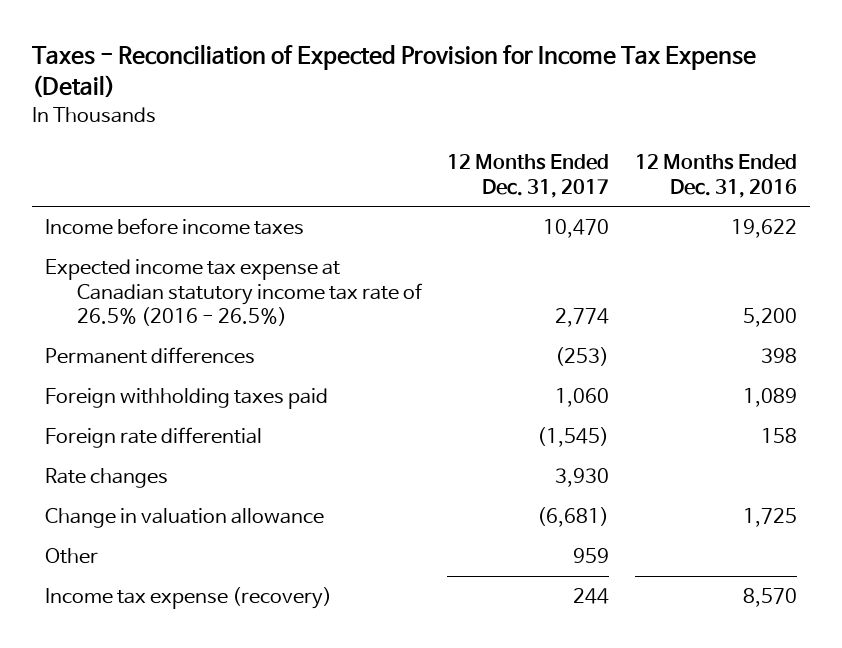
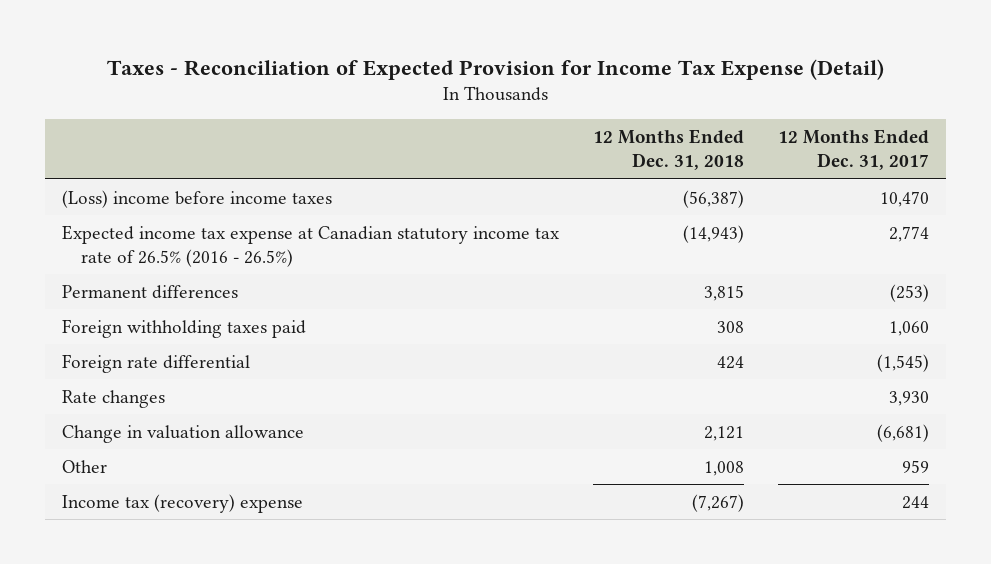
[635,154,798,198] 12 Months Ended Dec. 31, 2016 -> none
none -> [593,128,745,171] 12 Months Ended Dec. 31, 2018
[44,218,304,236] Income before income taxes -> [62,189,333,208] (Loss) income before income taxes
[44,587,332,610] Income tax expense (recovery) -> [62,493,304,513] Income tax (recovery) expense

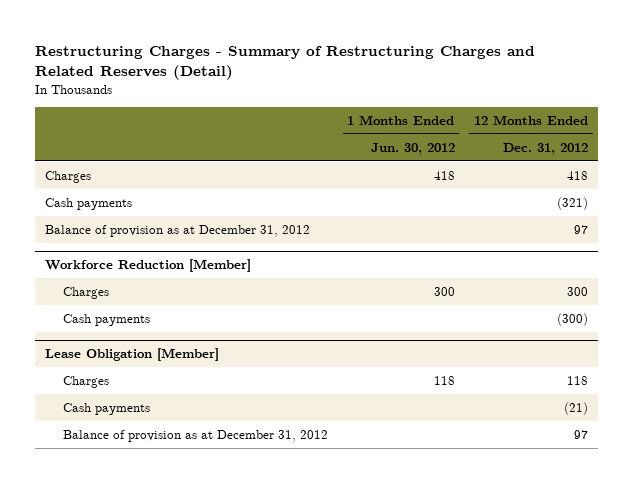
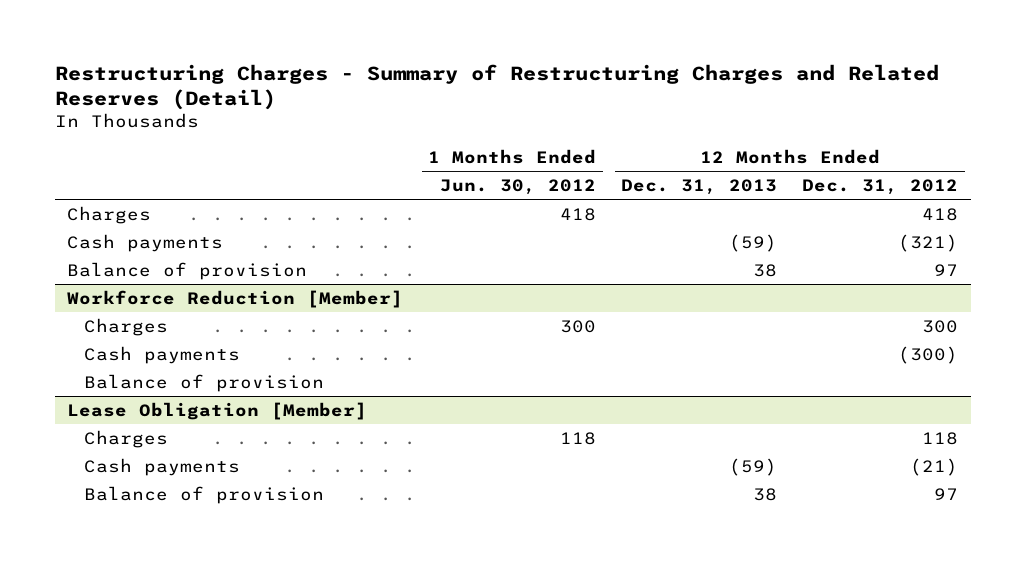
none -> [621,179,778,196] Dec. 31, 2013
[45,225,311,238] Balance of provision as at December 31, 2012 -> [67,261,308,280] Balance of provision
none -> [84,373,325,392] Balance of provision
[62,430,328,443] Balance of provision as at December 31, 2012 -> [84,485,325,504] Balance of provision

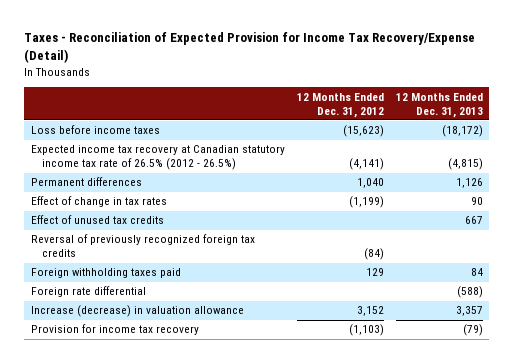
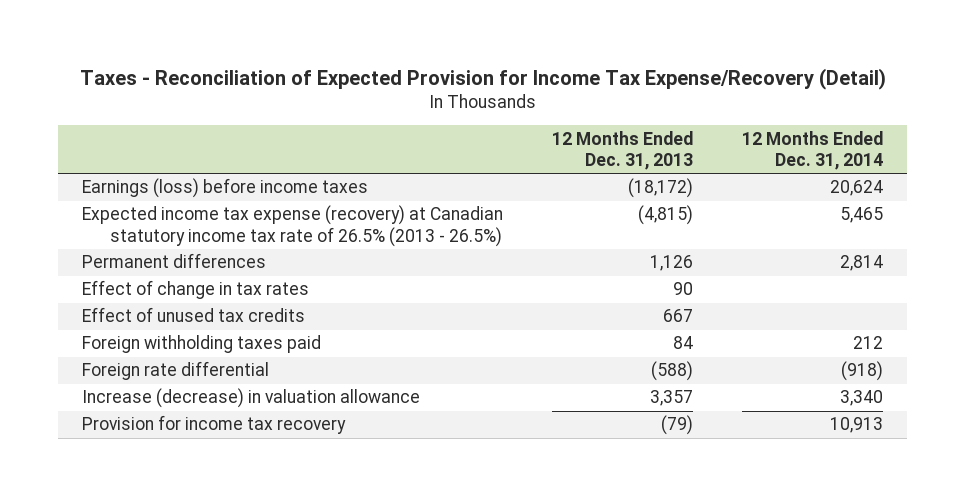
[24,32,476,64] Taxes - Reconciliation of Expected Provision for Income Tax Recovery/Expense (Detail) -> [79,67,886,90] Taxes - Reconciliation of Expected Provision for Income Tax Expense/Recovery (Detail)
[296,92,384,118] 12 Months Ended Dec. 31, 2012 -> none
none -> [742,130,884,170] 12 Months Ended Dec. 31, 2014
[30,125,160,135] Loss before income taxes -> [82,178,369,199] Earnings (loss) before income taxes
[30,145,285,171] Expected income tax recovery at Canadian statutory income tax rate of 26.5% (2012 - 26.5%) -> [82,205,504,247] Expected income tax expense (recovery) at Canadian statutory income tax rate of 26.5% (2013 - 26.5%)
[30,234,255,258] Reversal of previously recognized foreign tax credits -> none

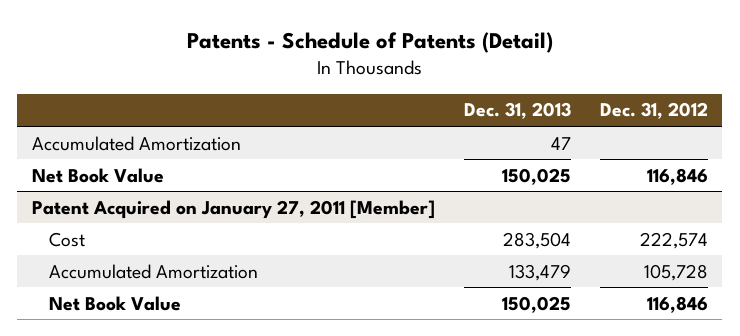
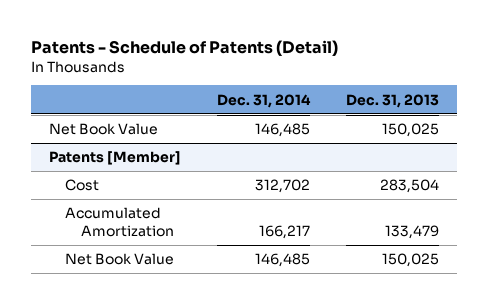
[599,102,708,120] Dec. 31, 2012 -> none
none -> [216,93,311,108] Dec. 31, 2014
[31,135,241,151] Accumulated Amortization -> none
[31,199,435,219] Patent Acquired on January 27, 2011 [Member] -> none
none -> [49,151,182,166] Patents [Member]

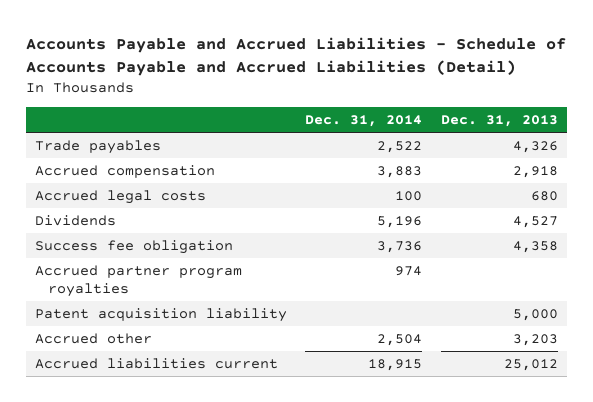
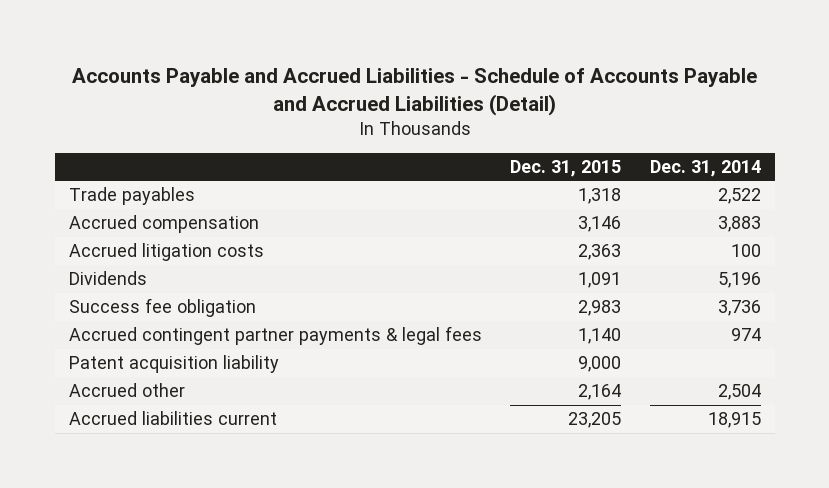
[440,115,558,128] Dec. 31, 2013 -> none
none -> [510,159,622,177] Dec. 31, 2015
[34,190,206,205] Accrued legal costs -> [68,243,264,262] Accrued litigation costs
[34,265,242,297] Accrued partner program royalties -> [68,326,482,346] Accrued contingent partner payments & legal fees

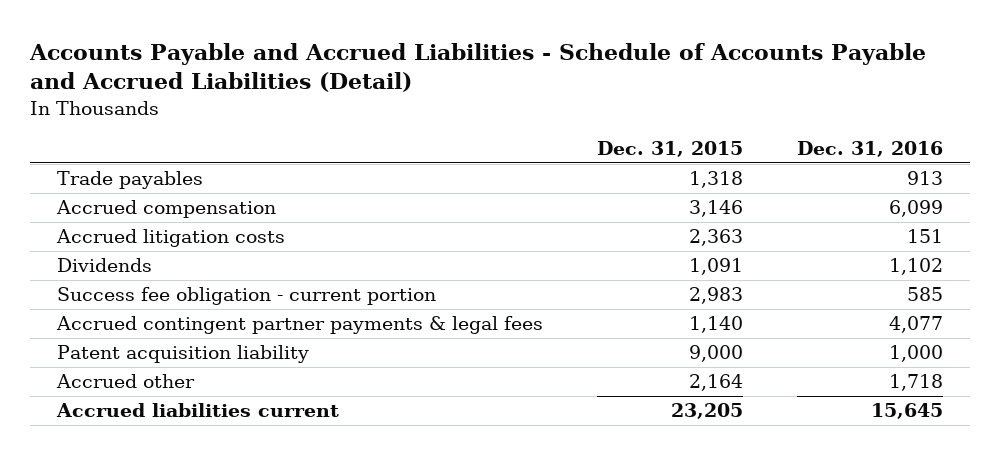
[649,159,761,177] Dec. 31, 2014 -> none
none -> [797,141,944,158] Dec. 31, 2016
[68,298,256,318] Success fee obligation -> [57,287,437,306] Success fee obligation - current portion

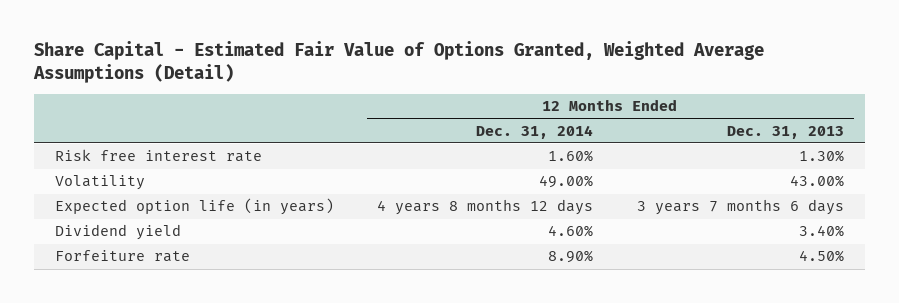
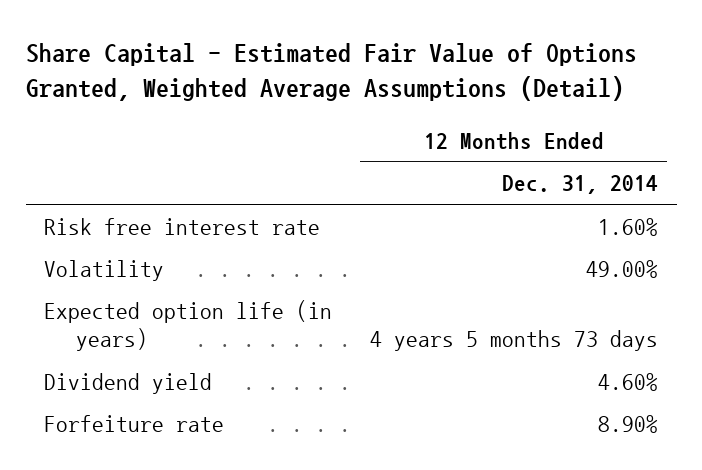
[726,125,844,139] Dec. 31, 2013 -> none
[377,199,594,216] 4 years 8 months 12 days -> [369,330,658,352] 4 years 5 months 73 days

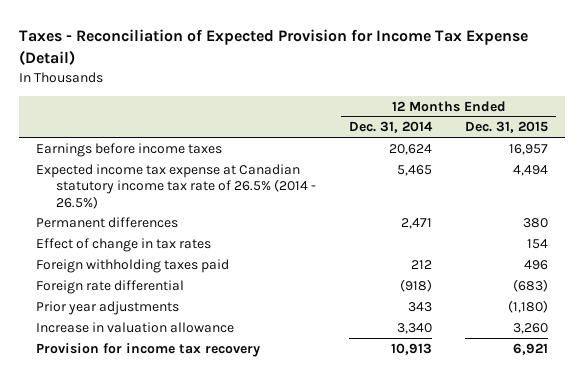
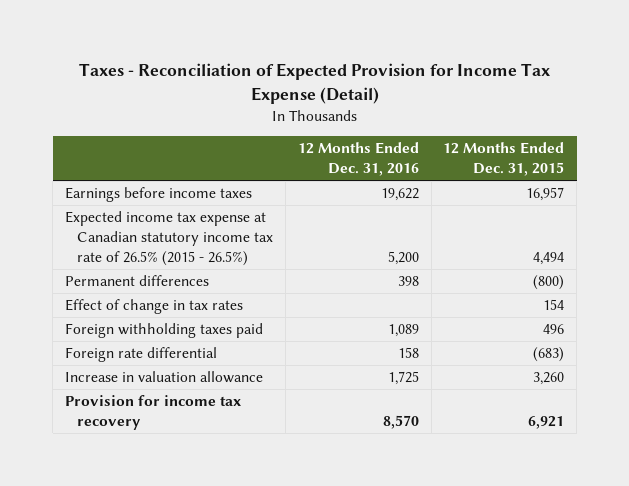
[349,121,434,134] Dec. 31, 2014 -> none
none -> [297,142,419,177] 12 Months Ended Dec. 31, 2016
[35,163,317,209] Expected income tax expense at Canadian statutory income tax rate of 26.5% (2014 - 26.5%) -> [64,211,274,266] Expected income tax expense at Canadian statutory income tax rate of 26.5% (2015 - 26.5%)
[523,217,549,228] 380 -> [533,275,565,291] (800)
[35,300,179,315] Prior year adjustments -> none

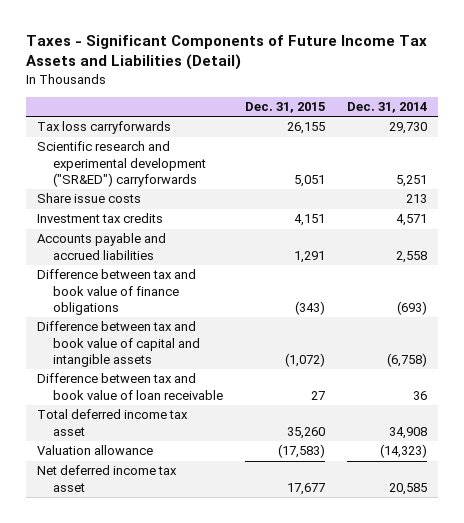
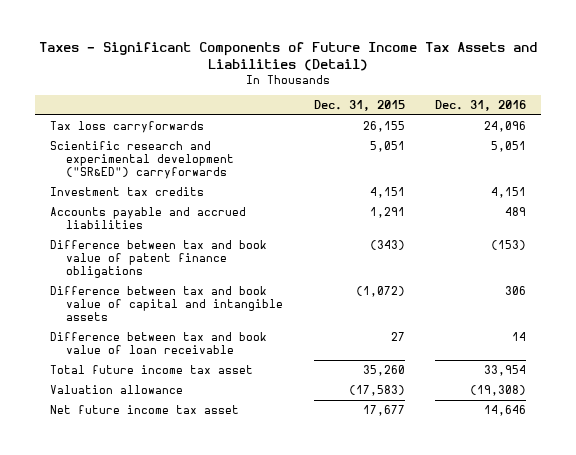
[347,102,428,114] Dec. 31, 2014 -> none
none -> [434,100,526,112] Dec. 31, 2016
[37,193,142,204] Share issue costs -> none
[37,269,197,316] Difference between tax and book value of finance obligations -> [49,240,267,279] Difference between tax and book value of patent finance obligations
[37,409,189,436] Total deferred income tax asset -> [49,365,253,375] Total future income tax asset
[37,465,178,492] Net deferred income tax asset -> [49,405,239,415] Net future income tax asset

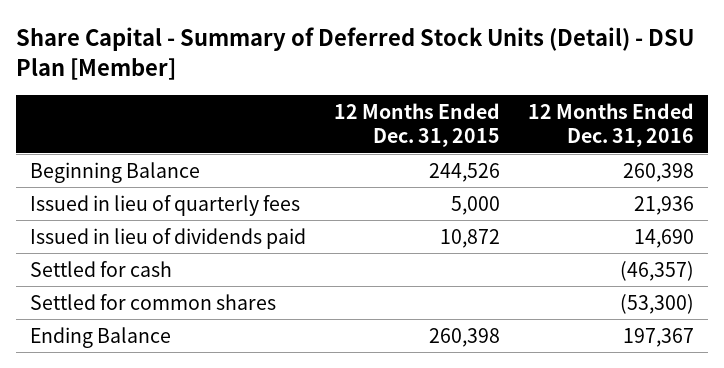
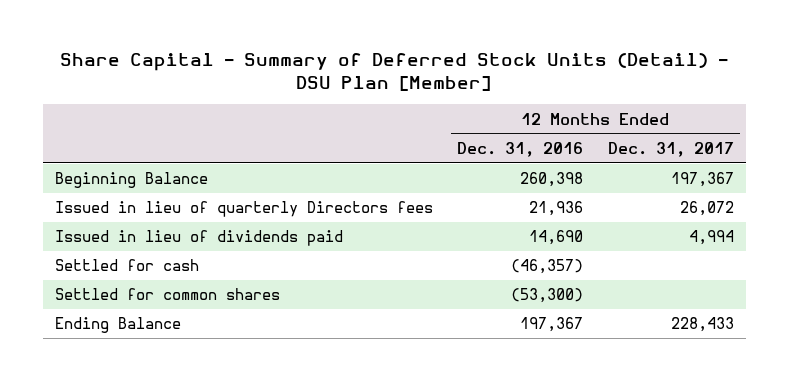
[333,102,500,148] 12 Months Ended Dec. 31, 2015 -> none
none -> [607,141,734,157] Dec. 31, 2017
[30,194,301,216] Issued in lieu of quarterly fees -> [55,201,434,218] Issued in lieu of quarterly Directors fees

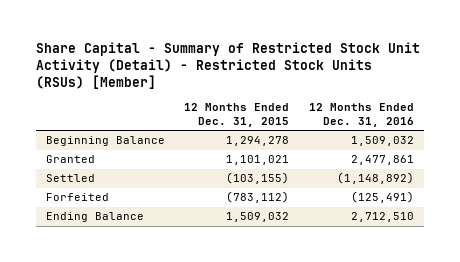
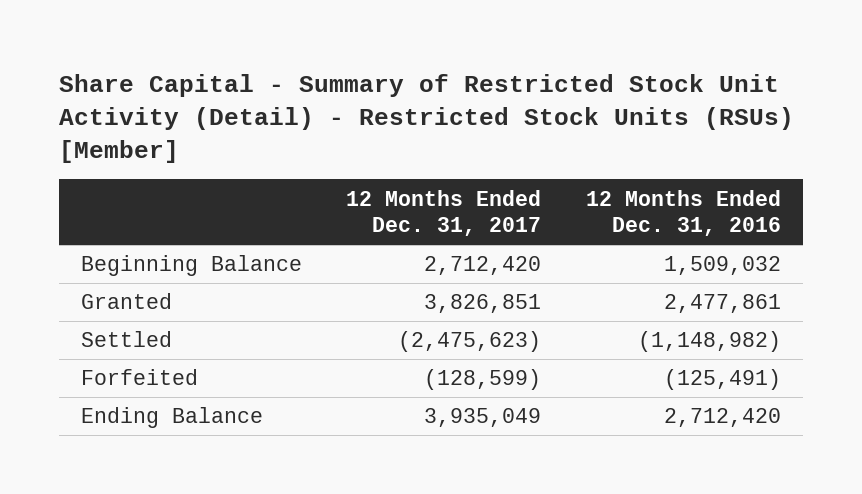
[184,103,290,127] 12 Months Ended Dec. 31, 2015 -> none
none -> [346,189,542,237] 12 Months Ended Dec. 31, 2017
[337,172,415,185] (1,148,892) -> [637,331,781,353] (1,148,982)
[351,212,415,223] 2,712,510 -> [663,408,781,428] 2,712,420

